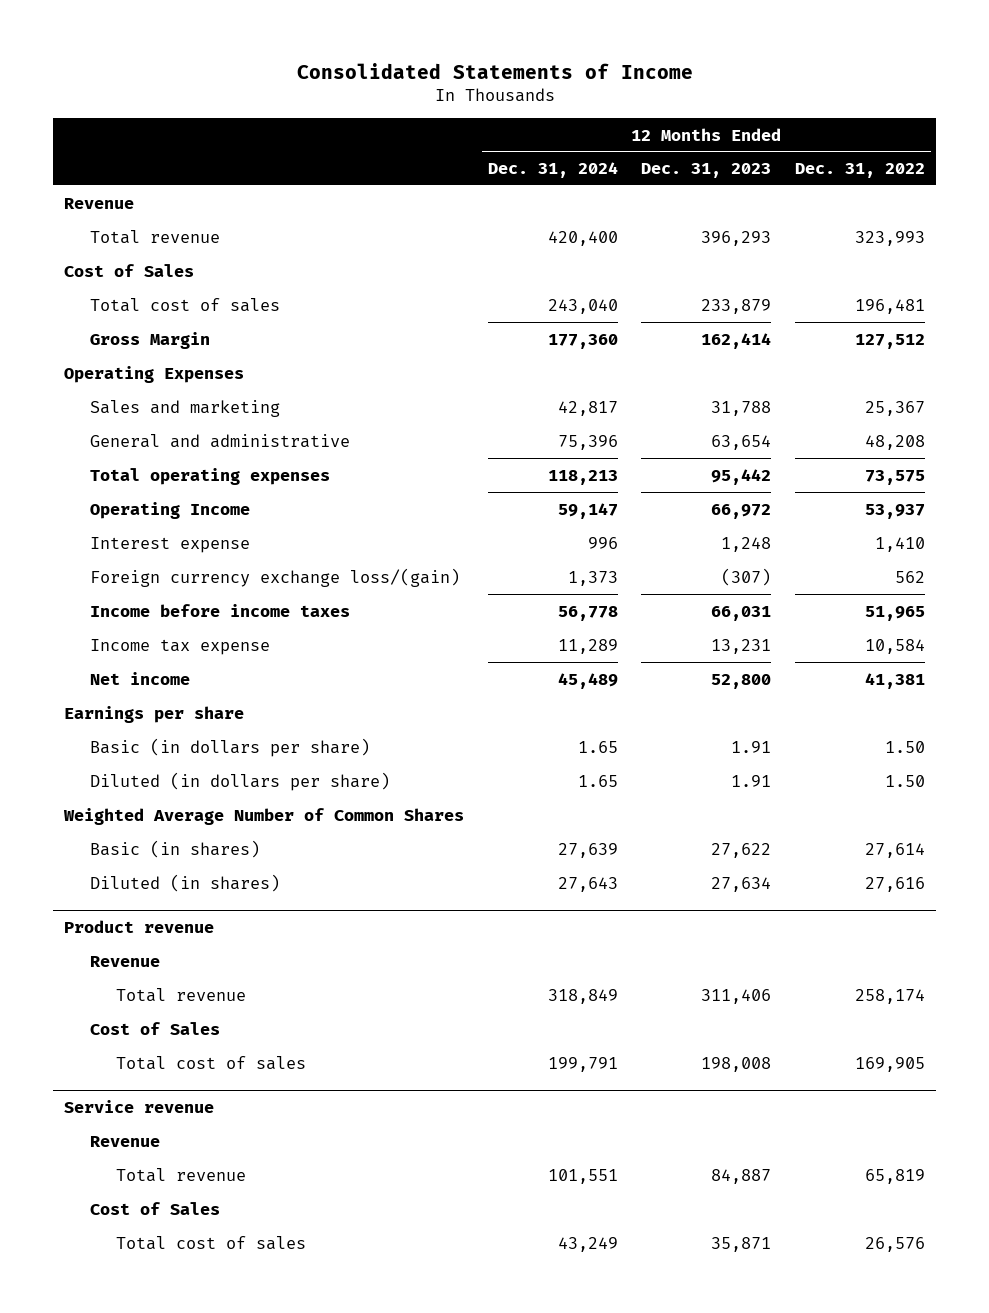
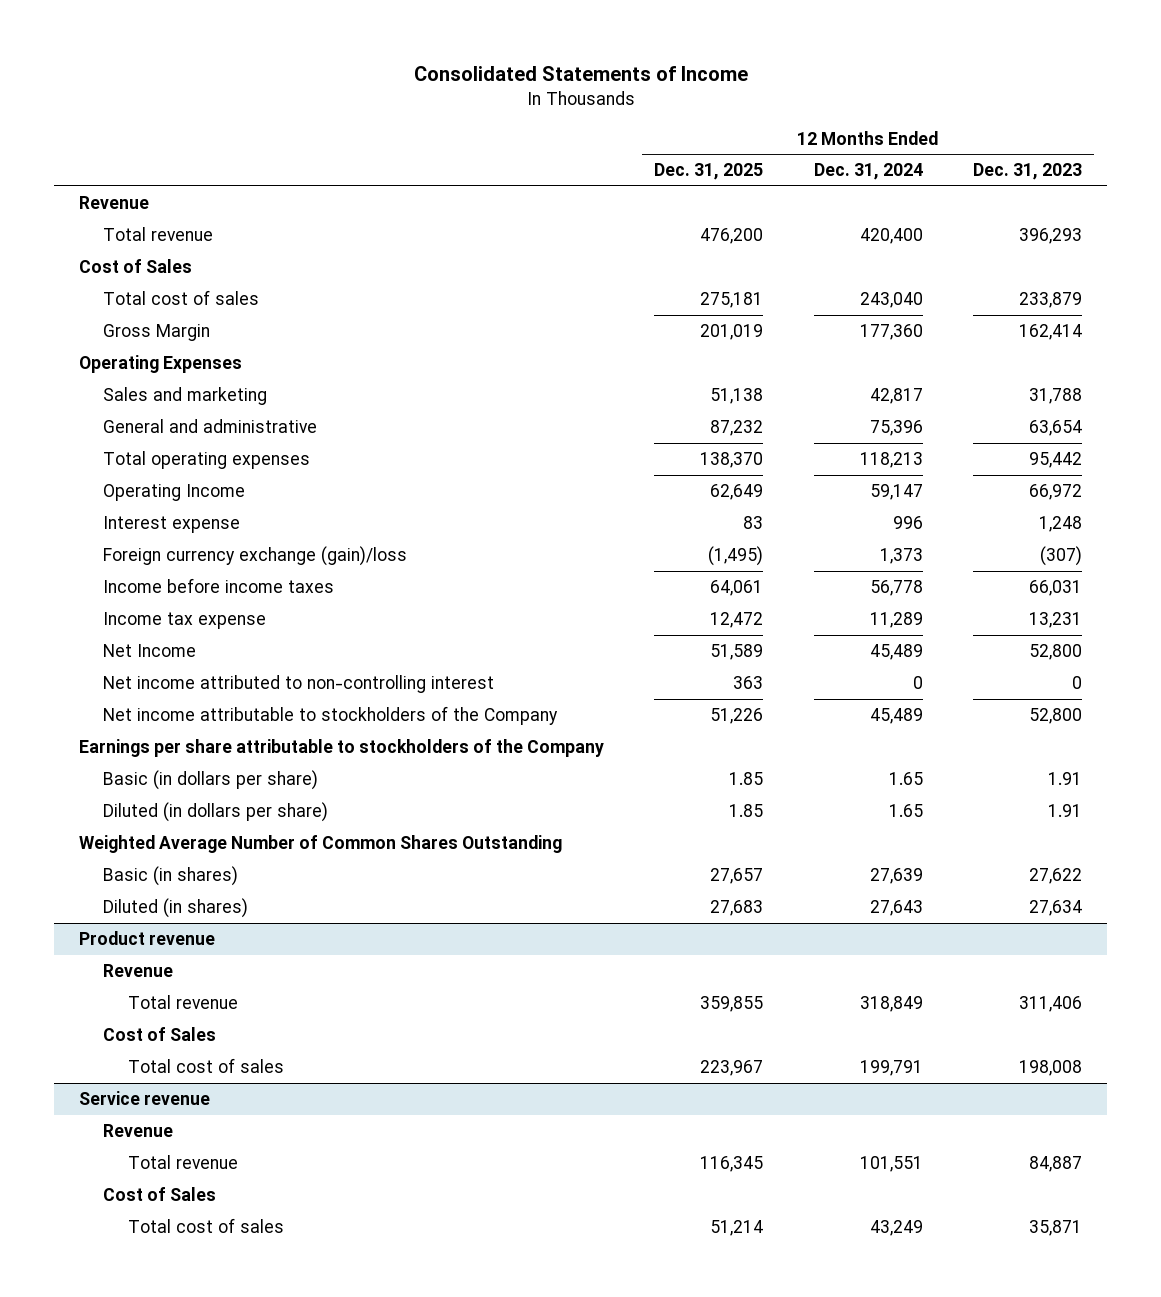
[794,163,925,179] Dec. 31, 2022 -> none
none -> [654,163,764,181] Dec. 31, 2025
[90,567,461,587] Foreign currency exchange loss/(gain) -> [103,546,408,567] Foreign currency exchange (gain)/loss
none -> [103,644,197,658] Net Income
none -> [103,675,495,694] Net income attributed to non-controlling interest
[90,671,191,685] Net income -> [103,706,559,726] Net income attributable to stockholders of the Company
[64,705,245,723] Earnings per share -> [79,739,605,758] Earnings per share attributable to stockholders of the Company
[63,807,465,825] Weighted Average Number of Common Shares -> [79,835,563,854] Weighted Average Number of Common Shares Outstanding

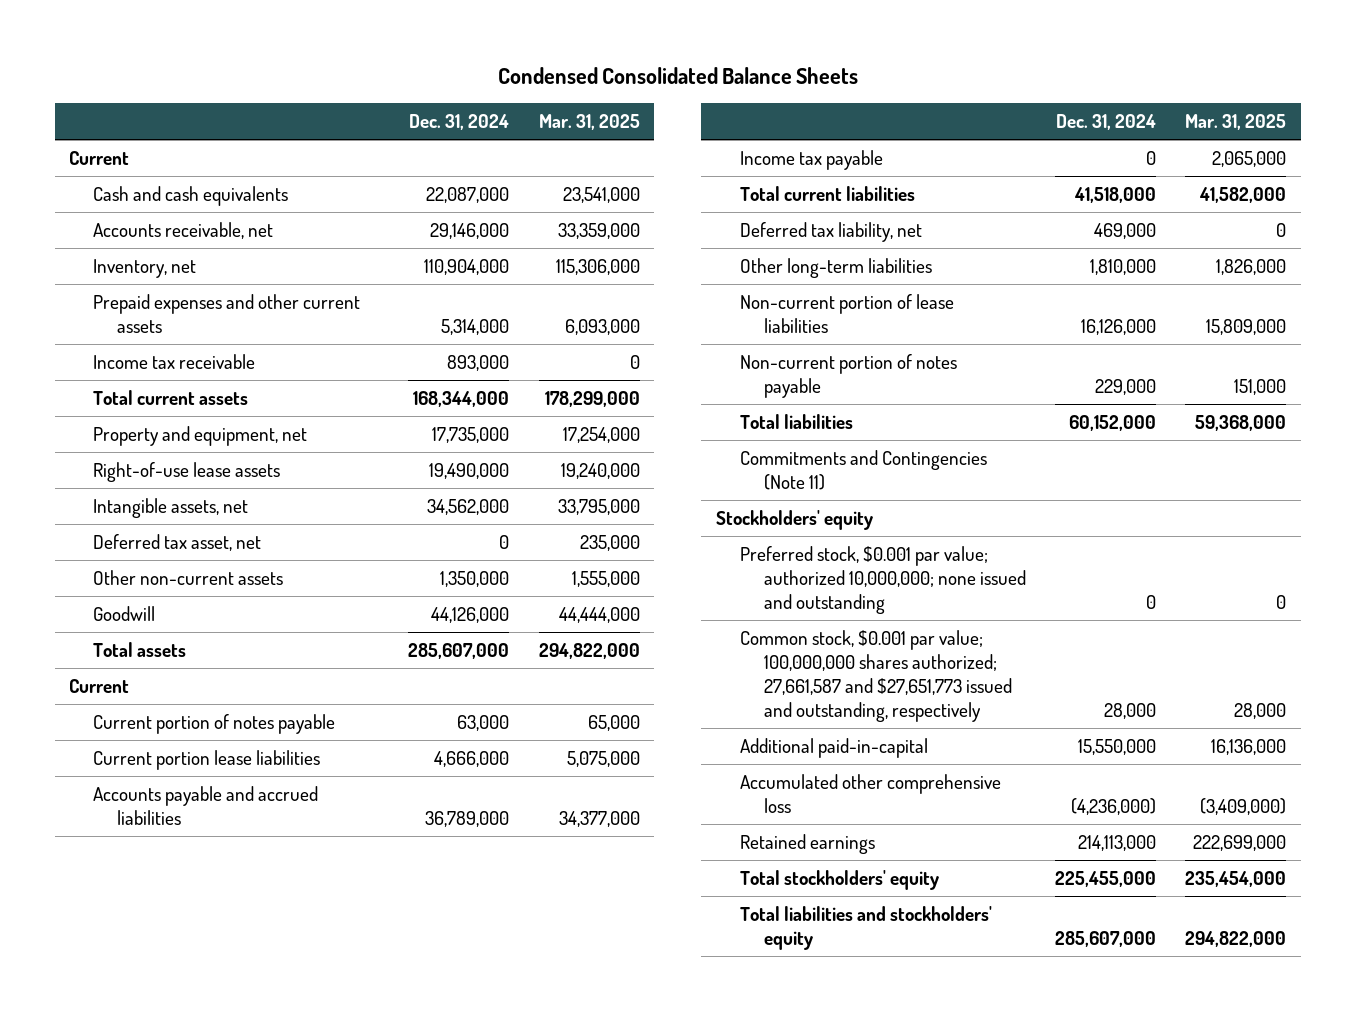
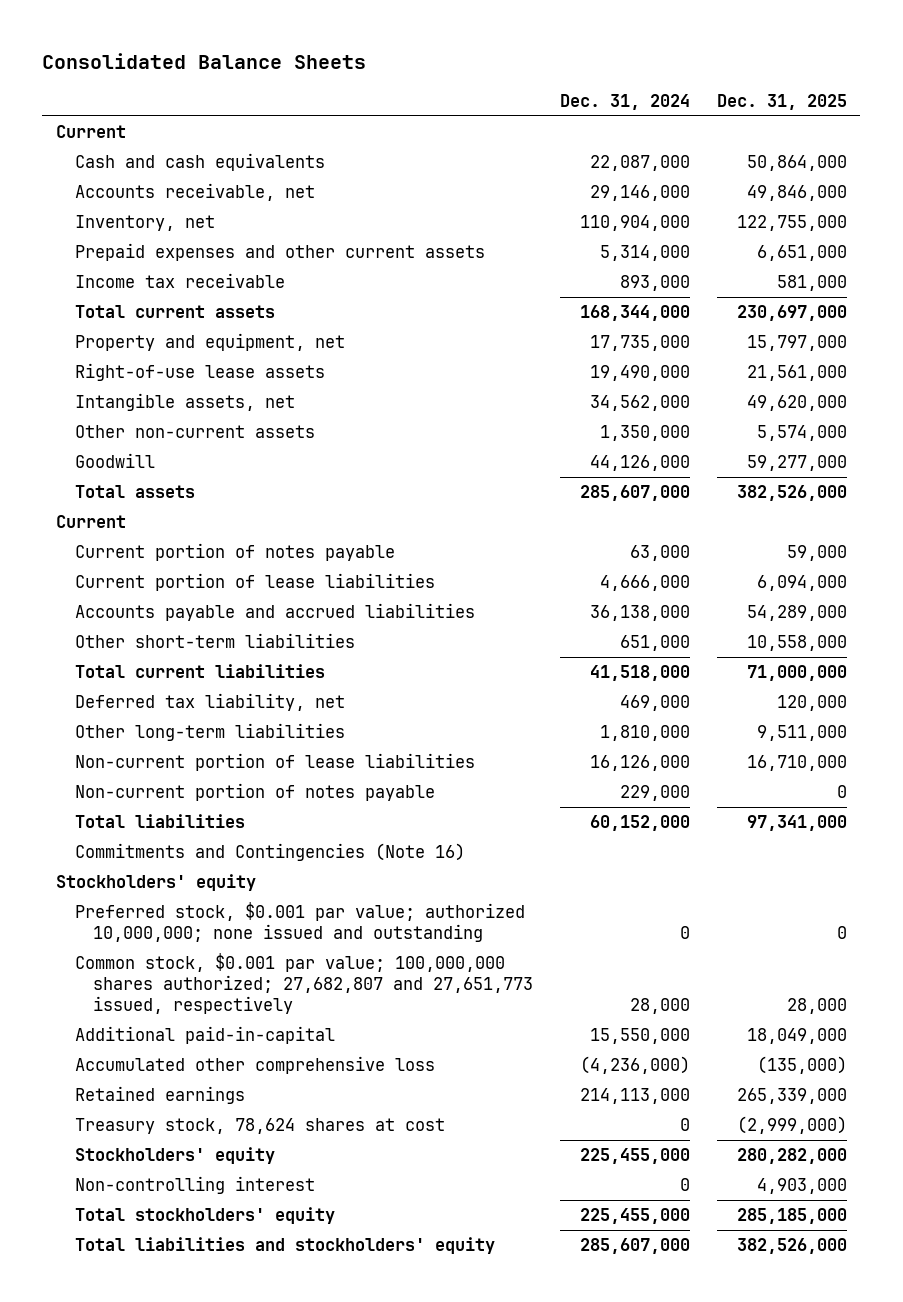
[497,67,858,85] Condensed Consolidated Balance Sheets -> [42,52,367,69] Consolidated Balance Sheets
[538,113,640,130] Mar. 31, 2025 -> none
none -> [716,94,847,111] Dec. 31, 2025
[93,533,262,551] Deferred tax asset, net -> none
[739,149,883,170] Income tax payable -> none
[93,749,321,770] Current portion lease liabilities -> [74,573,435,592] Current portion of lease liabilities
[425,810,510,827] 36,789,000 -> [590,605,691,622] 36,138,000
none -> [74,633,355,649] Other short-term liabilities
[739,449,987,490] Commitments and Contingencies (Note 11) -> [74,843,465,862] Commitments and Contingencies (Note 16)
[739,629,1012,722] Common stock, $0.001 par value; 100,000,000 shares authorized; 27,661,587 and $27,651,773 issued and outstanding, respectively -> [74,953,534,1015] Common stock, $0.001 par value; 100,000,000 shares authorized; 27,682,807 and 27,651,773 issued, respectively
none -> [74,1118,445,1135] Treasury stock, 78,624 shares at cost
none -> [74,1147,275,1165] Stockholders' equity
none -> [74,1176,315,1195] Non-controlling interest

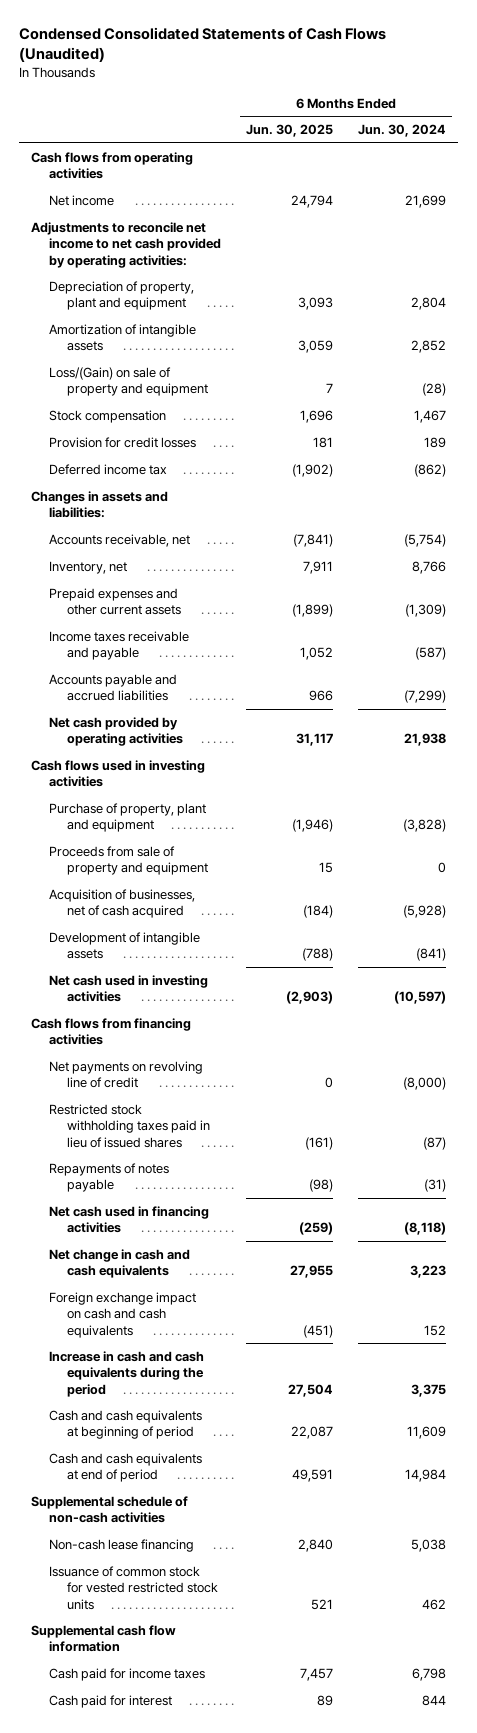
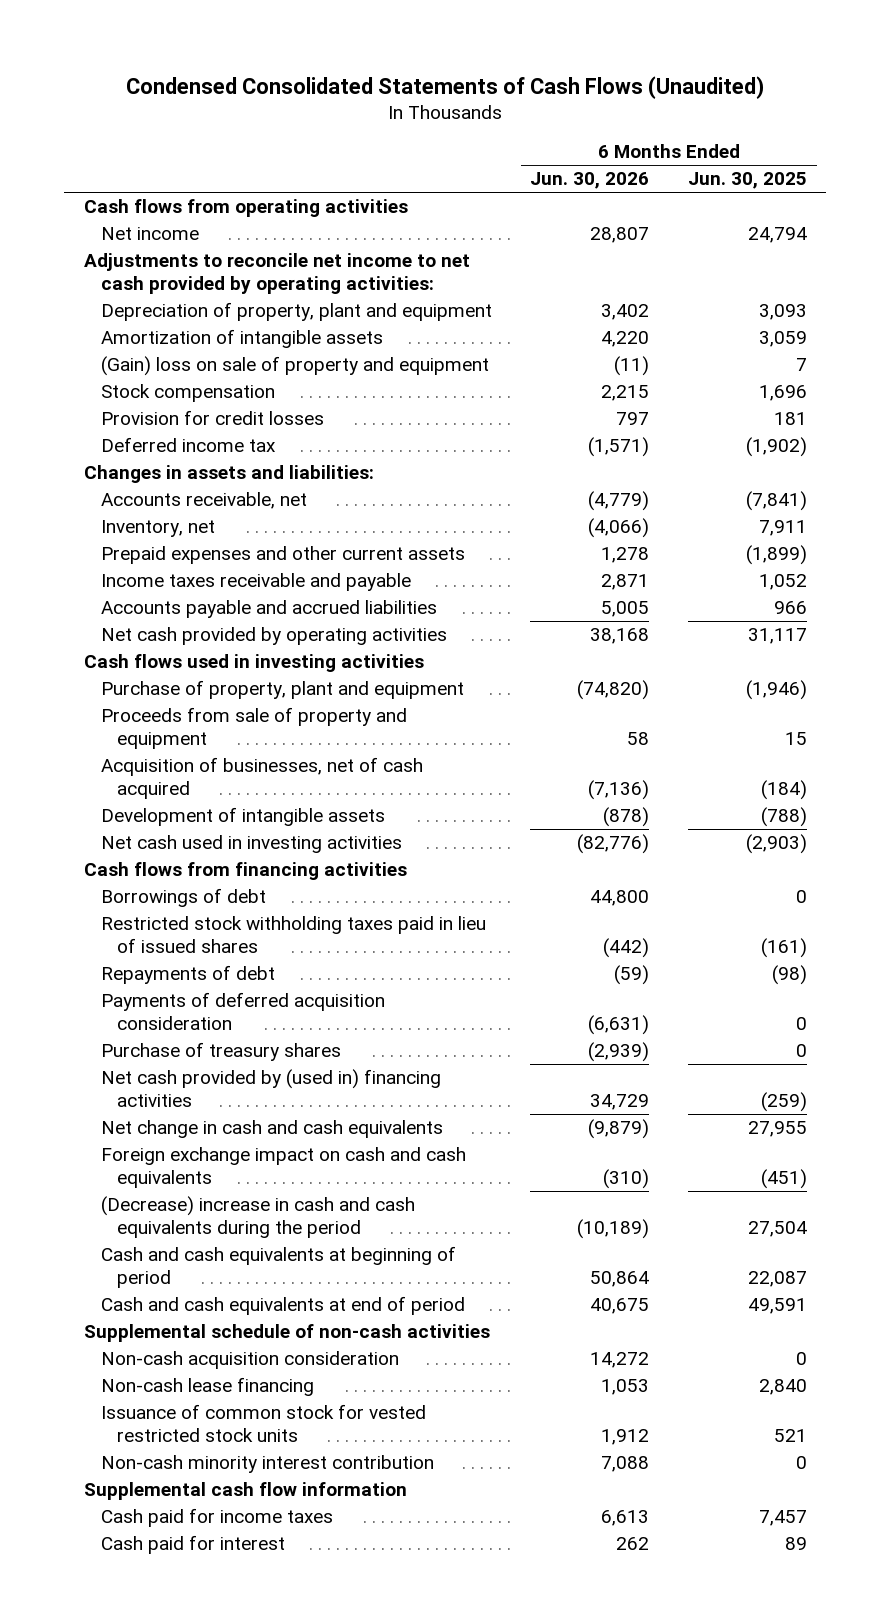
[357,124,446,138] Jun. 30, 2024 -> none
none -> [530,172,650,190] Jun. 30, 2026
[49,366,208,397] Loss/(Gain) on sale of property and equipment -> [100,356,489,377] (Gain) loss on sale of property and equipment
[49,1060,204,1089] Net payments on revolving line of credit -> none
none -> [100,888,266,908] Borrowings of debt
[49,1162,170,1193] Repayments of notes payable -> [100,965,275,985] Repayments of debt
none -> [100,992,385,1030] Payments of deferred acquisition consideration
none -> [100,1042,341,1062] Purchase of treasury shares
[49,1205,210,1234] Net cash used in financing activities -> [100,1069,441,1107] Net cash provided by (used in) financing activities
[49,1350,205,1397] Increase in cash and cash equivalents during the period -> [100,1196,415,1238] (Decrease) increase in cash and cash equivalents during the period
none -> [100,1351,399,1370] Non-cash acquisition consideration
none -> [100,1455,434,1474] Non-cash minority interest contribution

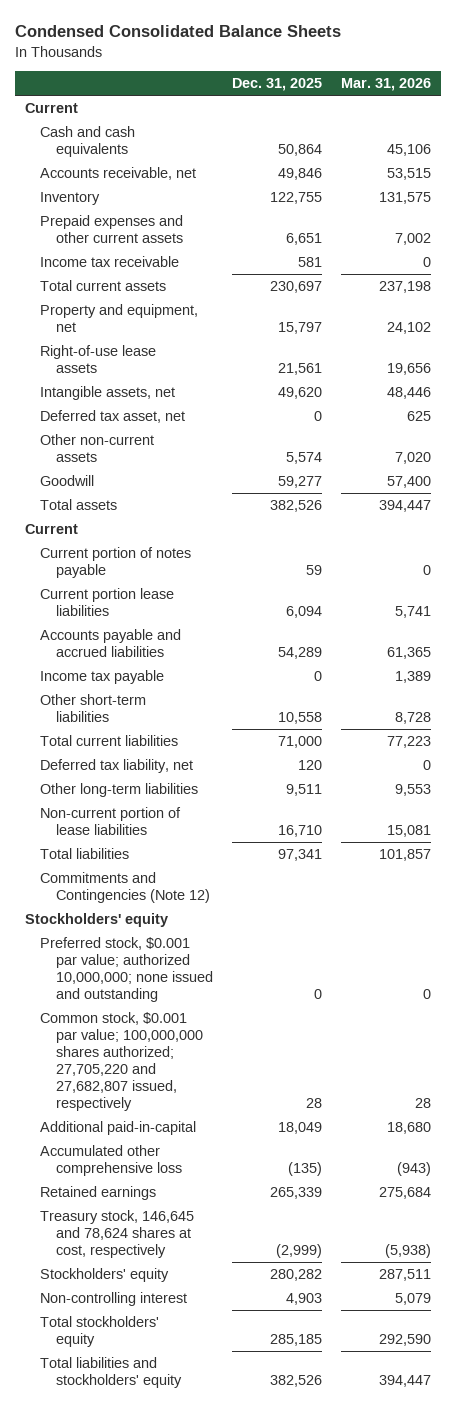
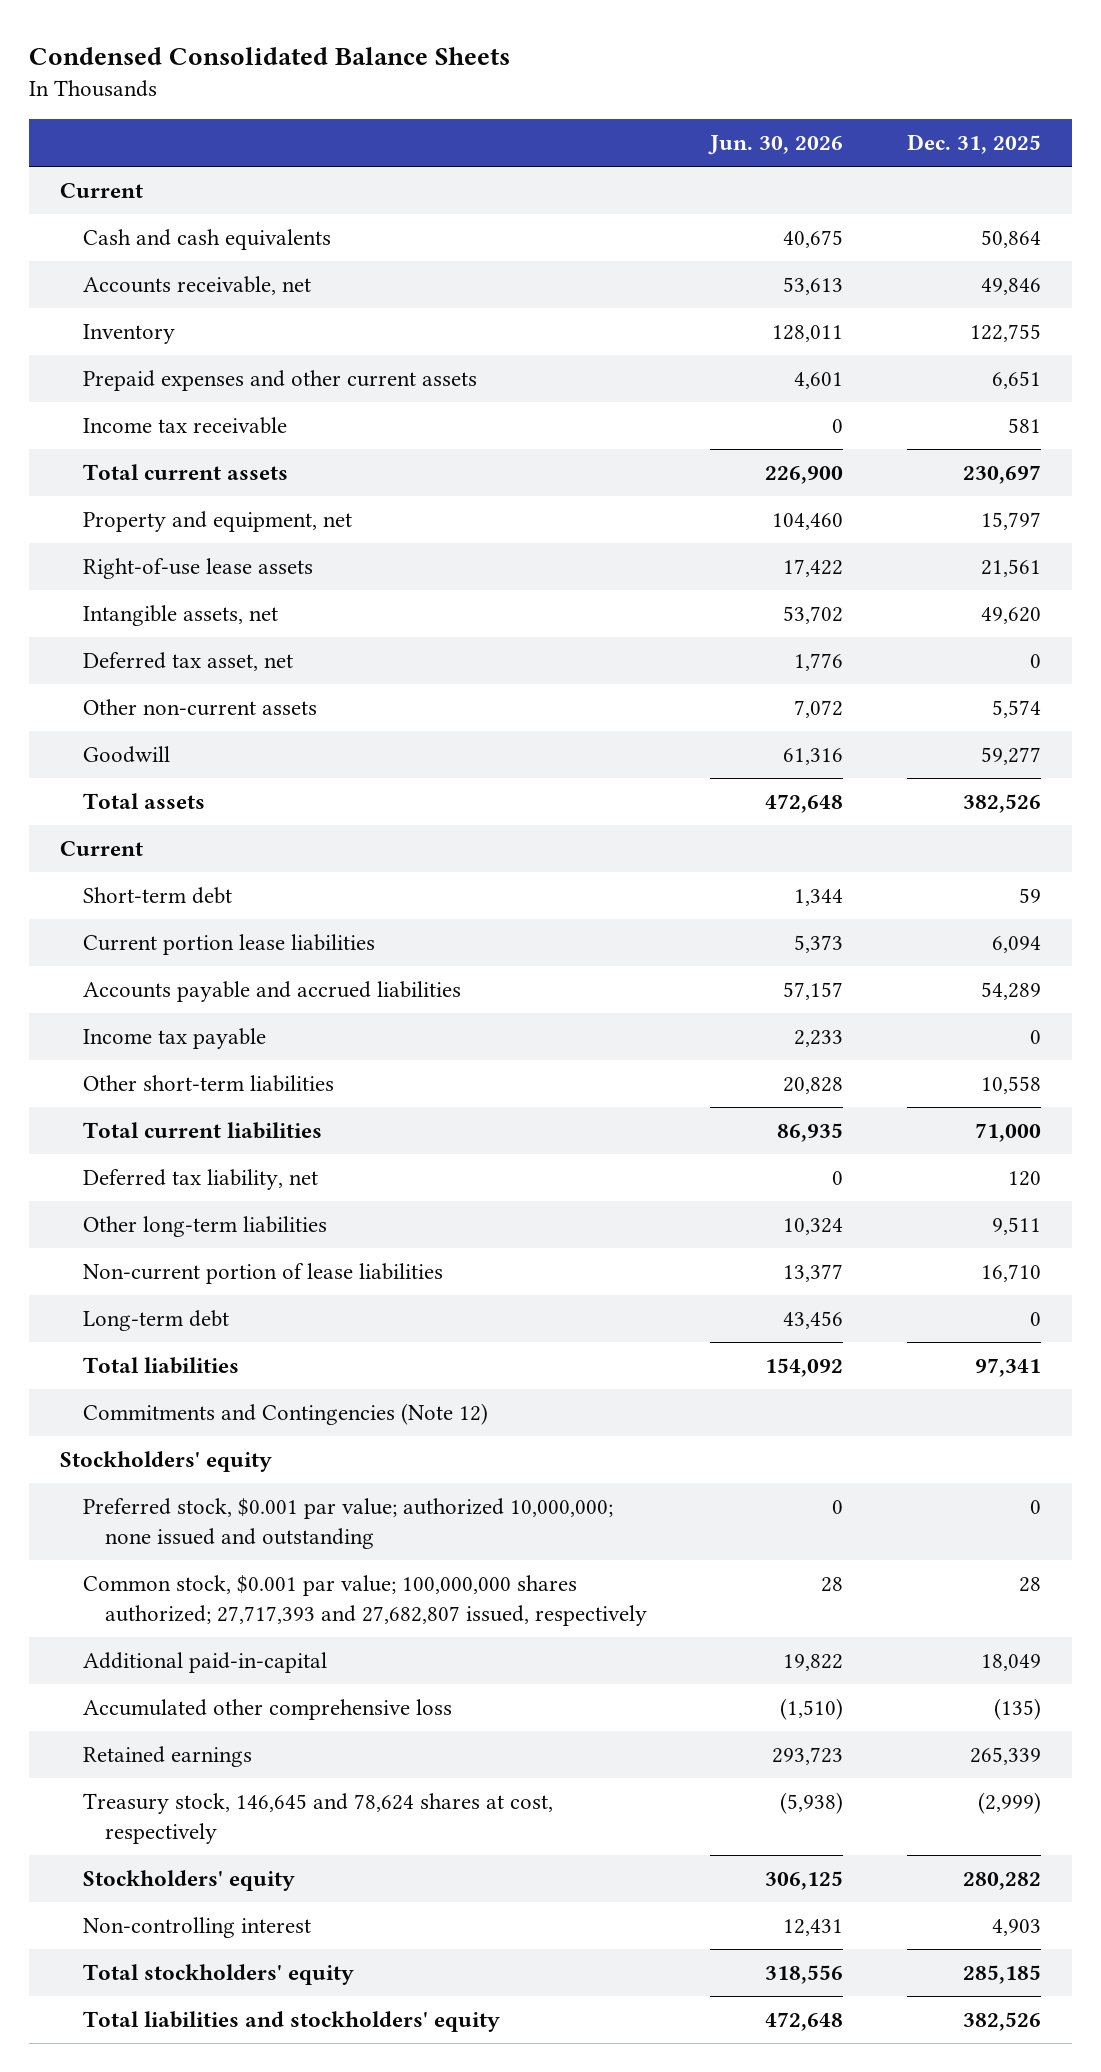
[341,78,432,92] Mar. 31, 2026 -> none
none -> [708,134,844,155] Jun. 30, 2026
[40,547,192,579] Current portion of notes payable -> none
none -> [82,887,232,905] Short-term debt
none -> [82,1310,229,1332] Long-term debt
[40,1012,203,1112] Common stock, $0.001 par value; 100,000,000 shares authorized; 27,705,220 and 27,682,807 issued, respectively -> [82,1575,648,1626] Common stock, $0.001 par value; 100,000,000 shares authorized; 27,717,393 and 27,682,807 issued, respectively

